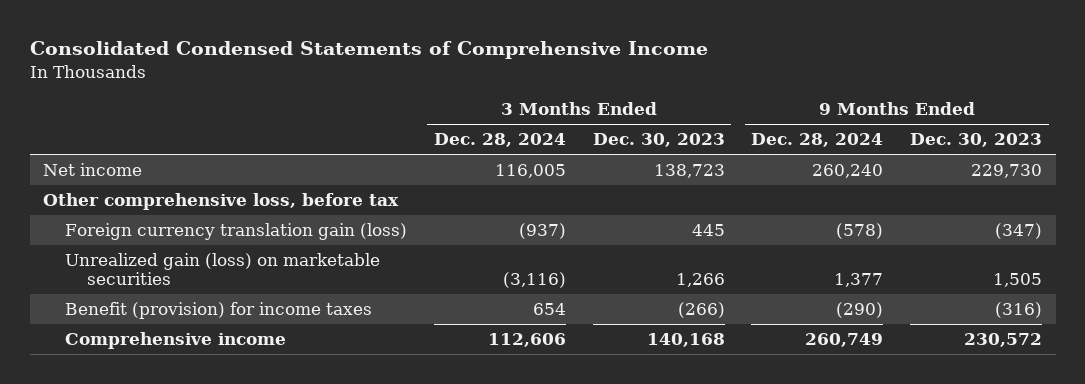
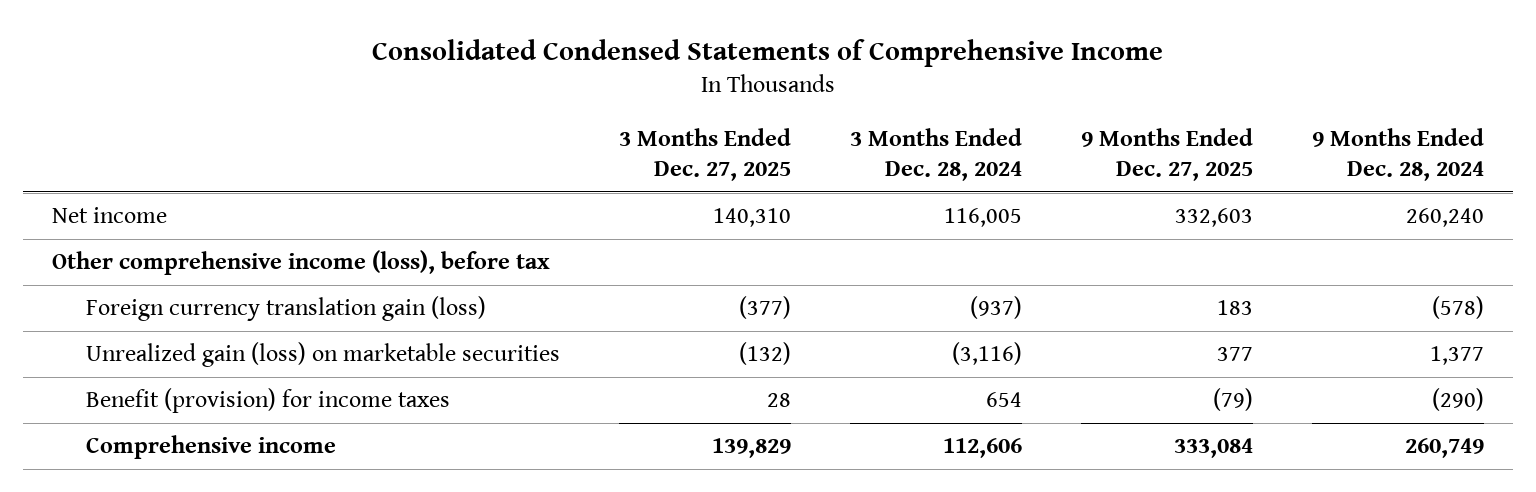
[592,133,725,148] Dec. 30, 2023 -> none
[910,133,1043,148] Dec. 30, 2023 -> none
none -> [618,128,791,181] 3 Months Ended Dec. 27, 2025
none -> [1080,128,1253,181] 9 Months Ended Dec. 27, 2025
[43,193,400,211] Other comprehensive loss, before tax -> [52,250,551,276] Other comprehensive income (loss), before tax

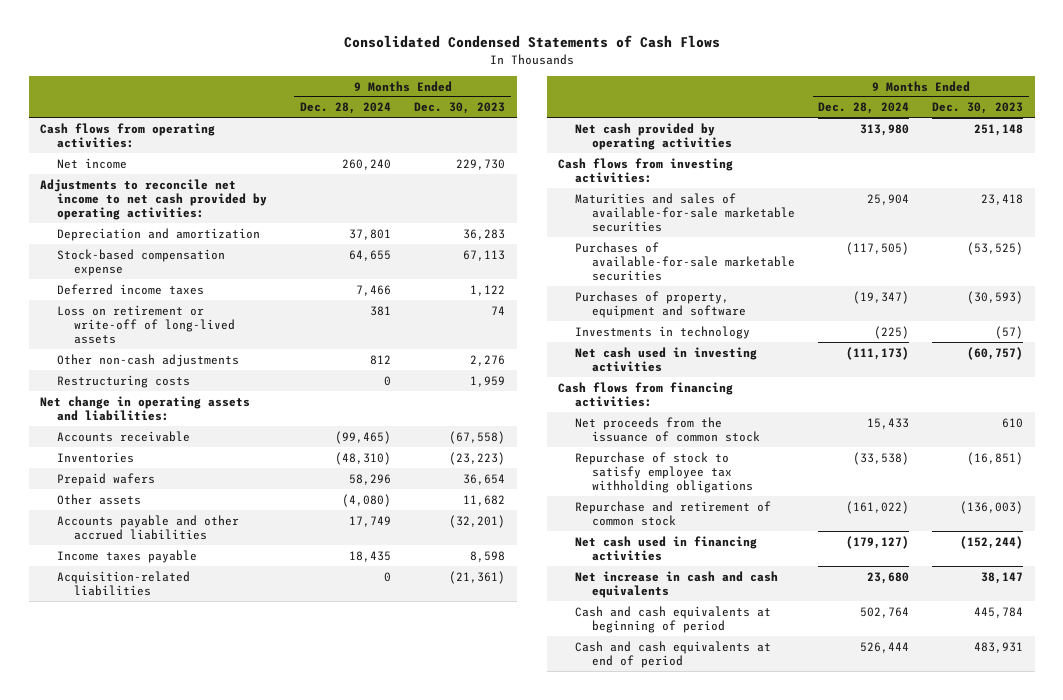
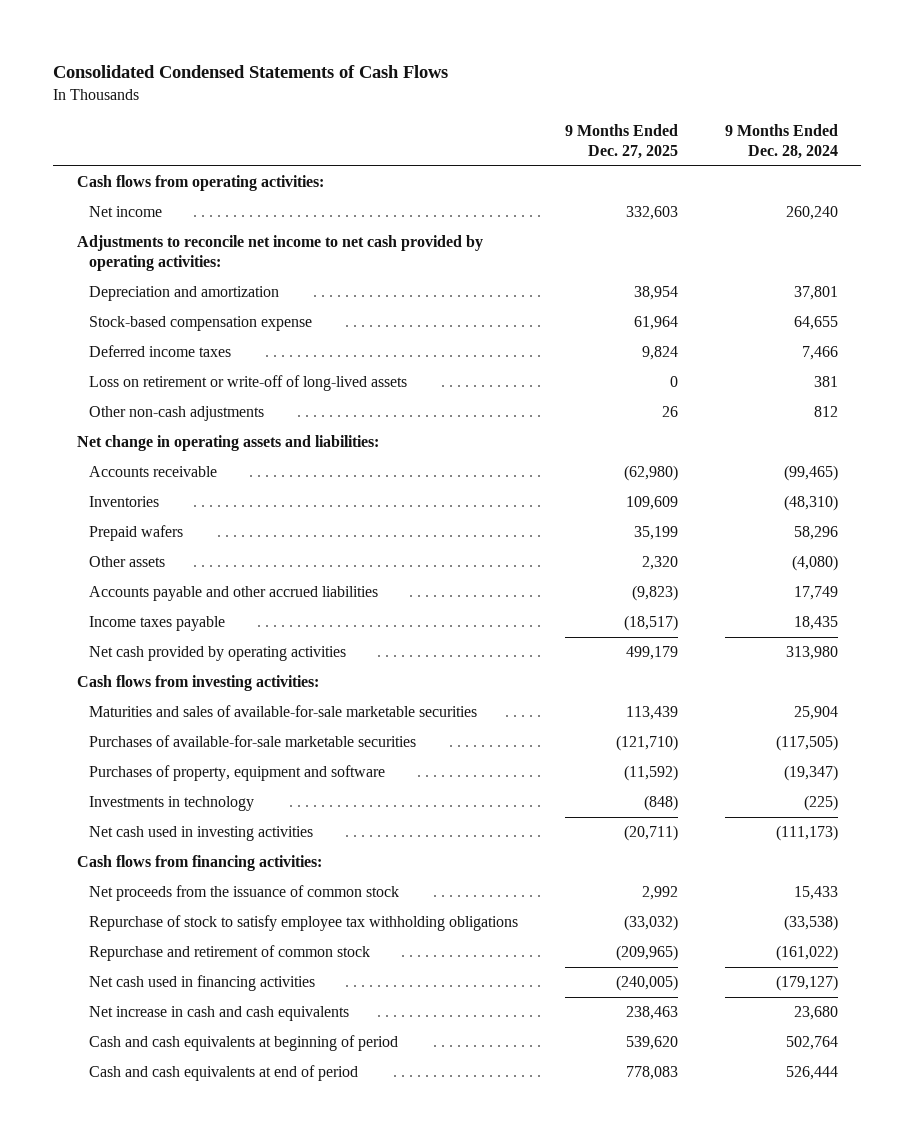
[414,102,506,115] Dec. 30, 2023 -> none
none -> [564,124,678,160] 9 Months Ended Dec. 27, 2025
[57,374,191,388] Restructuring costs -> none
[57,570,191,596] Acquisition-related liabilities -> none

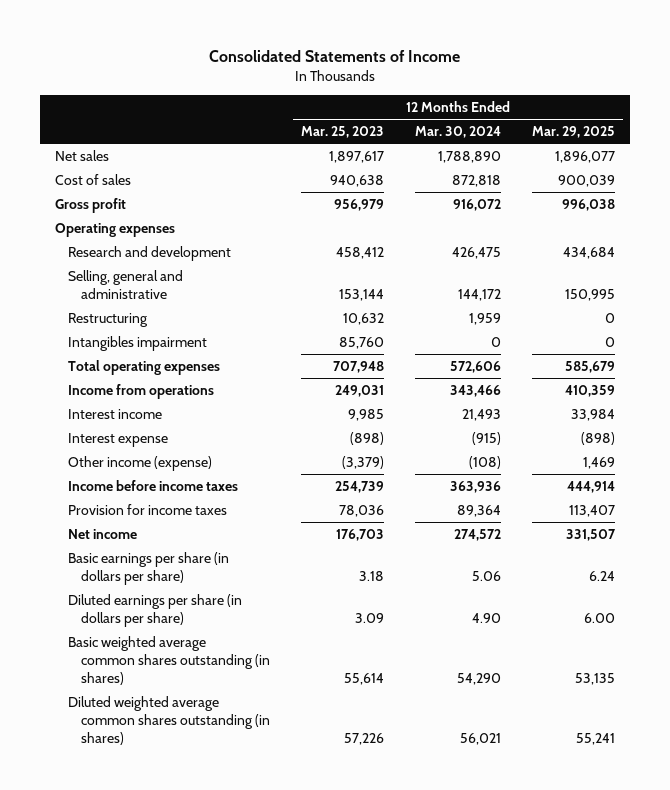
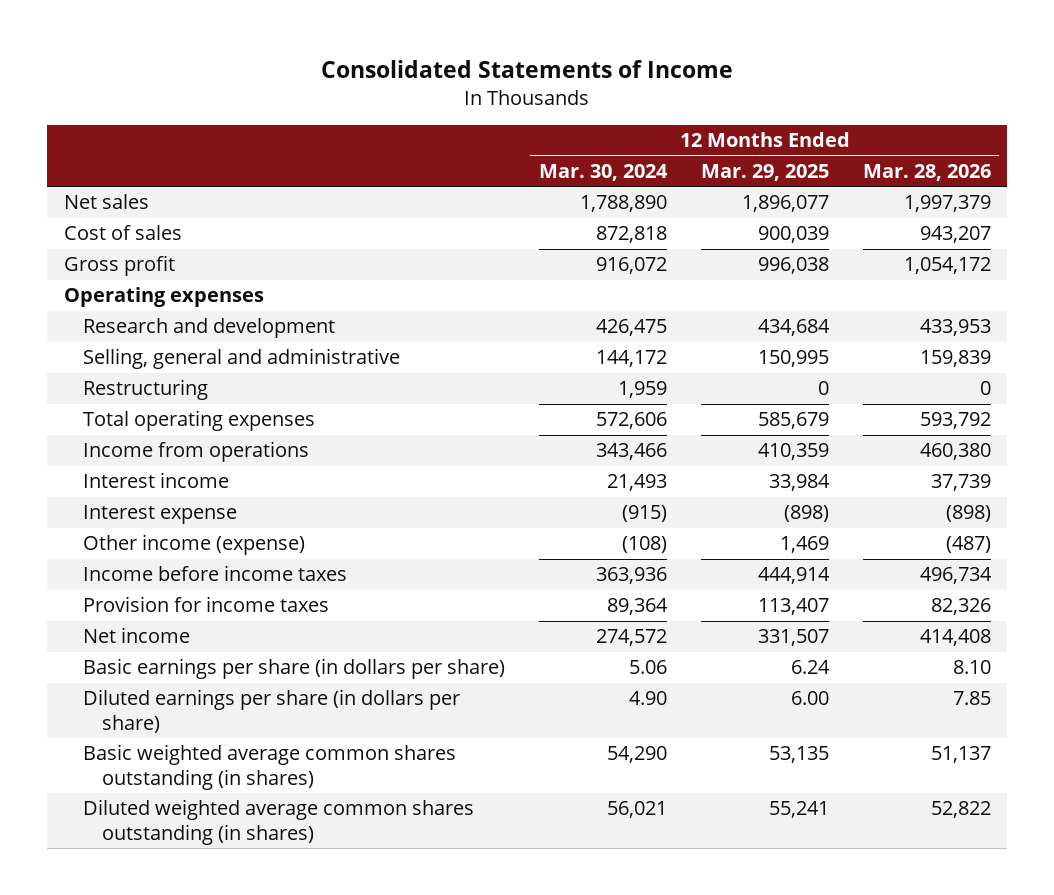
[301,126,385,139] Mar. 25, 2023 -> none
none -> [862,163,991,181] Mar. 28, 2026
[68,336,208,352] Intangibles impairment -> none

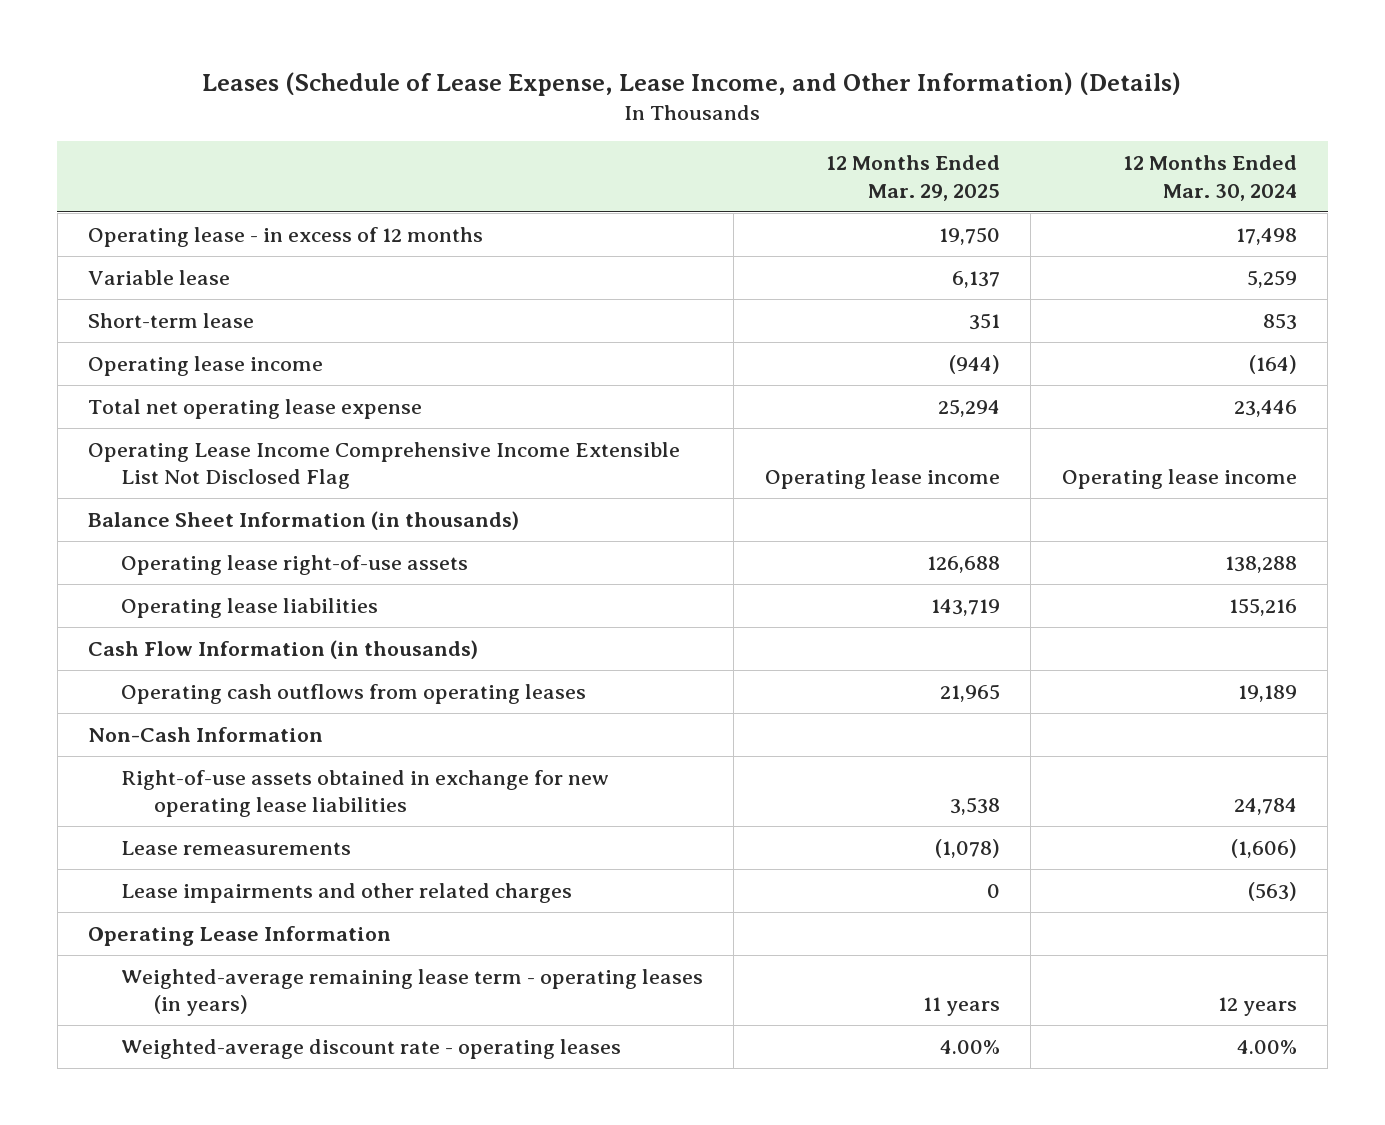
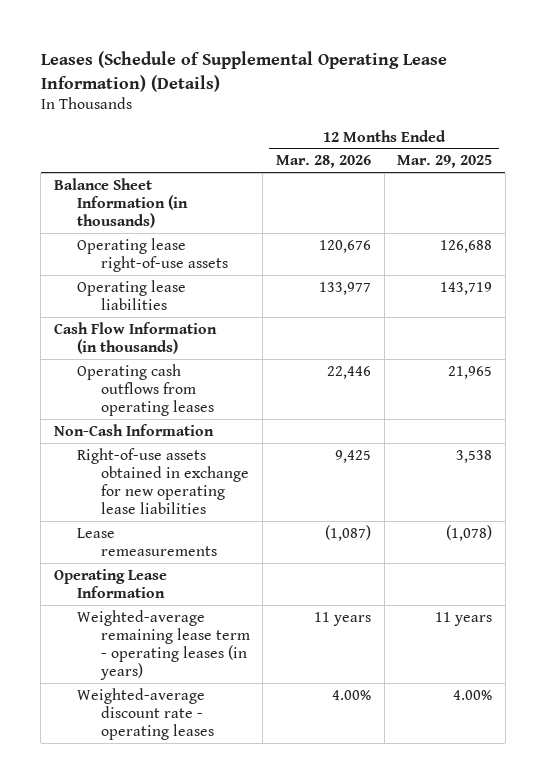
[202,71,1182,96] Leases (Schedule of Lease Expense, Lease Income, and Other Information) (Details) -> [40,50,447,92] Leases (Schedule of Supplemental Operating Lease Information) (Details)
[1122,155,1297,201] 12 Months Ended Mar. 30, 2024 -> none
none -> [276,155,372,169] Mar. 28, 2026
[88,226,484,247] Operating lease - in excess of 12 months -> none
[88,269,231,285] Variable lease -> none
[88,312,255,328] Short-term lease -> none
[88,355,324,376] Operating lease income -> none
[88,398,423,419] Total net operating lease expense -> none
[88,441,681,490] Operating Lease Income Comprehensive Income Extensible List Not Disclosed Flag -> none
[120,882,572,903] Lease impairments and other related charges -> none

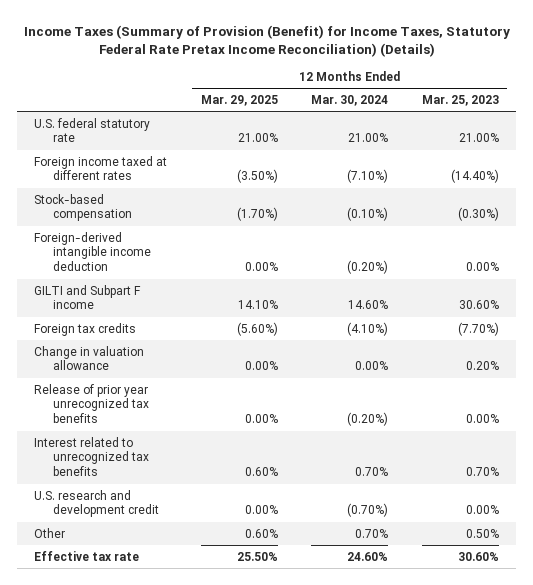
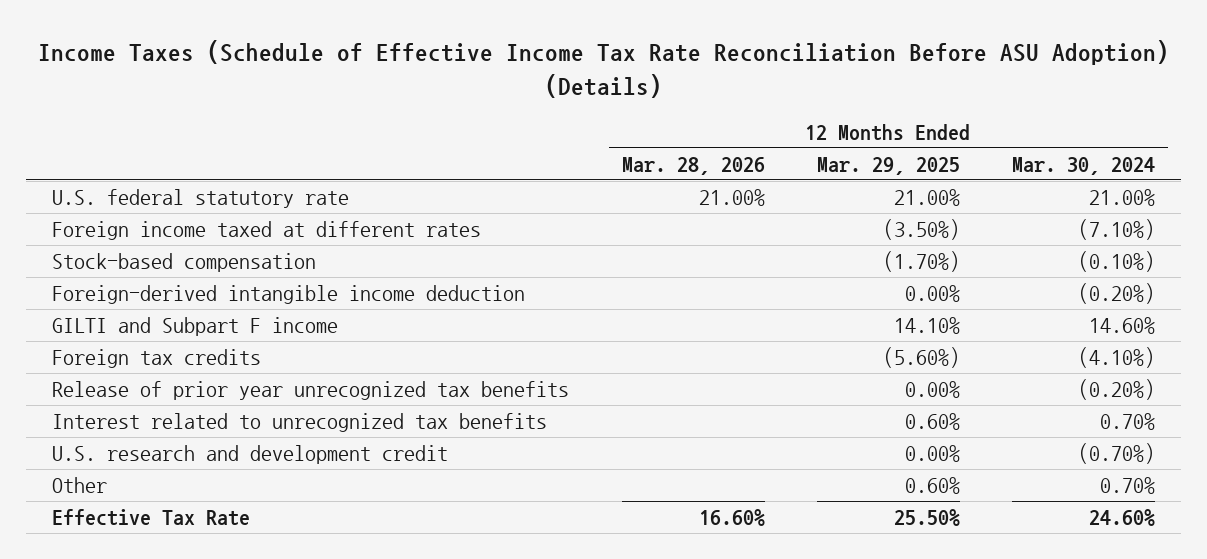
[23,24,510,57] Income Taxes (Summary of Provision (Benefit) for Income Taxes, Statutory Federal Rate Pretax Income Reconciliation) (Details) -> [37,40,1169,99] Income Taxes (Schedule of Effective Income Tax Rate Reconciliation Before ASU Adoption) (Details)
[421,95,499,107] Mar. 25, 2023 -> none
none -> [621,156,765,175] Mar. 28, 2026
[34,345,145,371] Change in valuation allowance -> none
[34,550,140,561] Effective tax rate -> [52,508,251,526] Effective Tax Rate

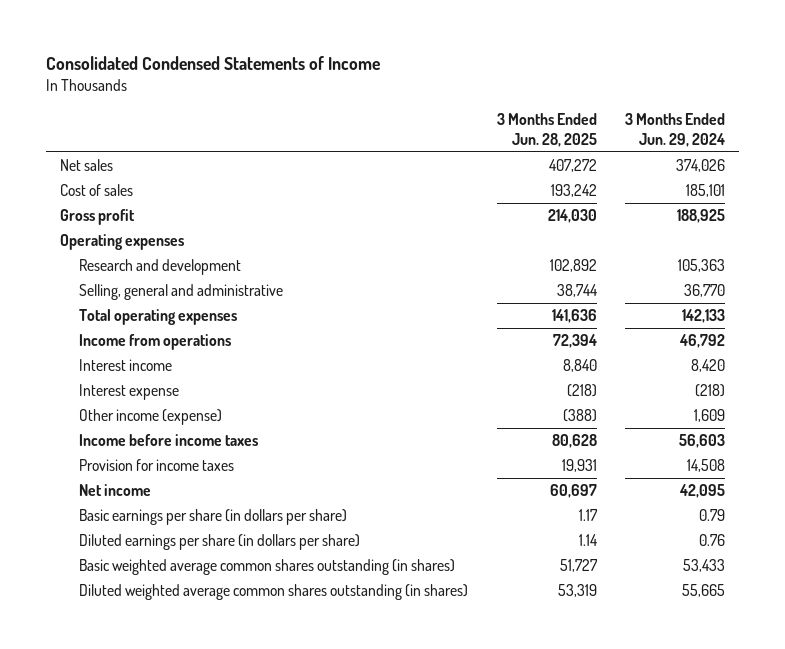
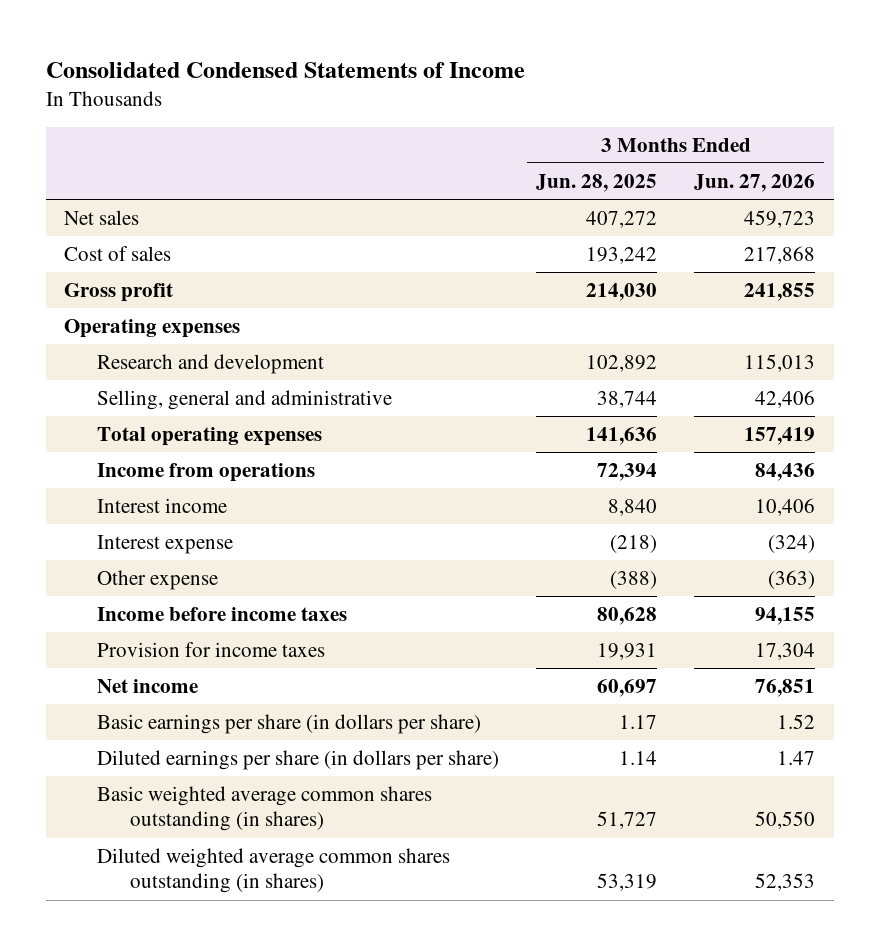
[624,112,725,147] 3 Months Ended Jun. 29, 2024 -> none
none -> [694,173,816,192] Jun. 27, 2026
[79,409,223,426] Other income (expense) -> [97,569,219,590] Other expense

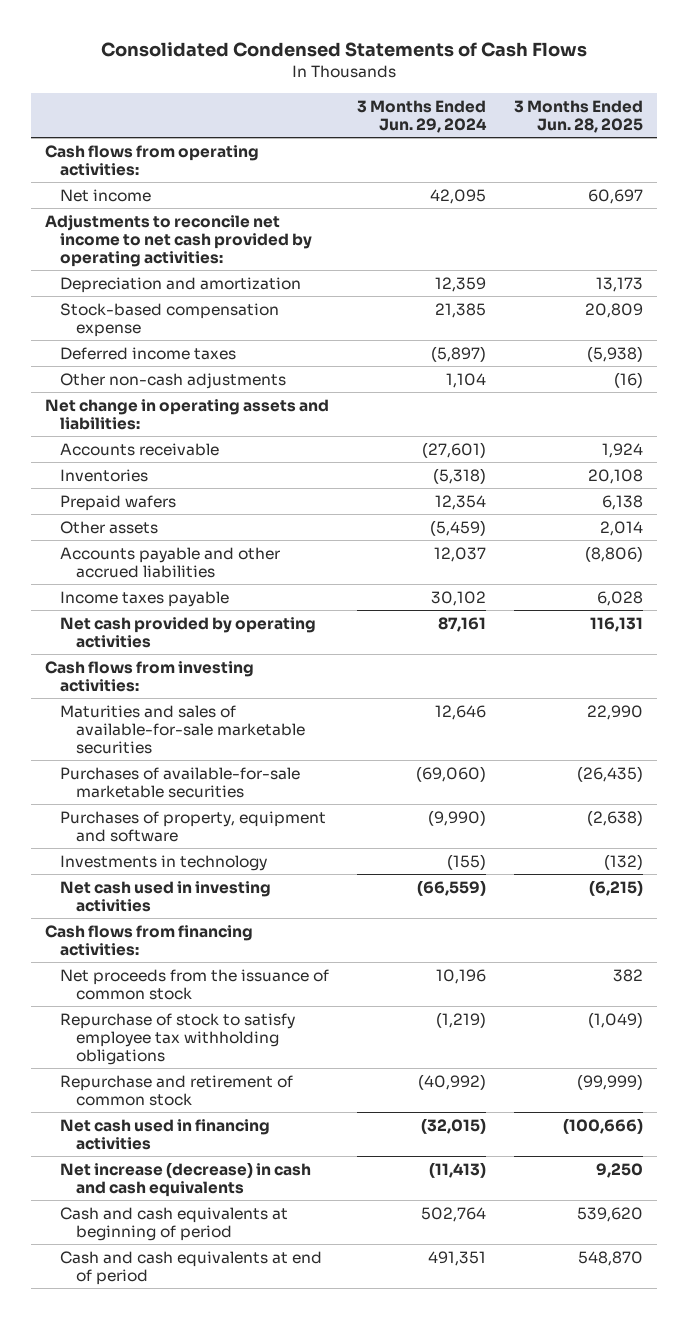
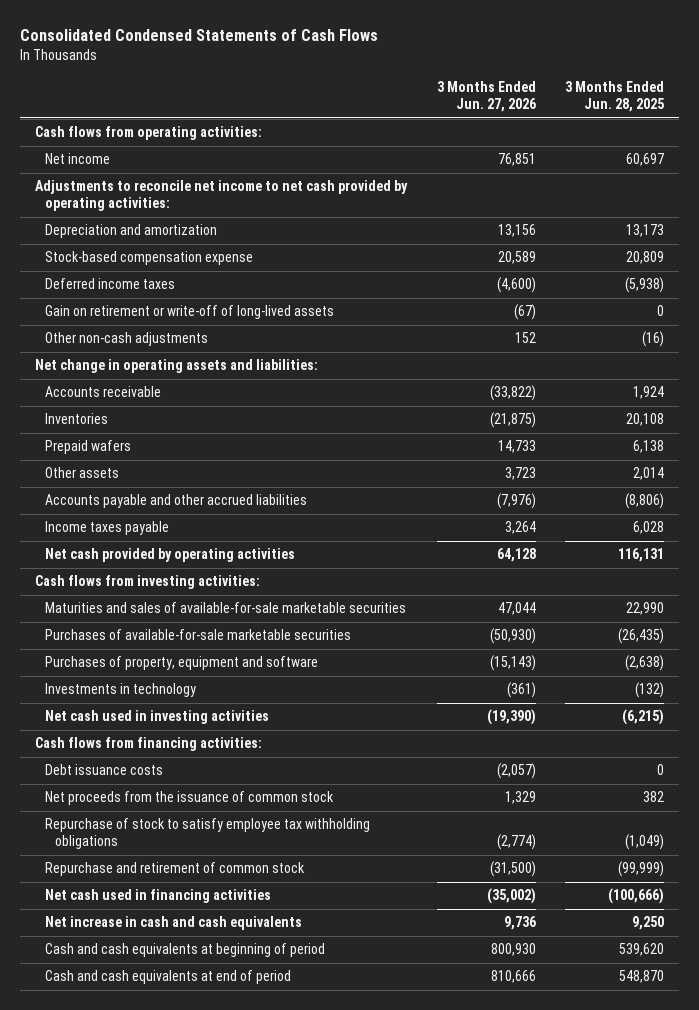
[357,99,488,133] 3 Months Ended Jun. 29, 2024 -> none
none -> [436,81,536,113] 3 Months Ended Jun. 27, 2026
none -> [44,305,334,320] Gain on retirement or write-off of long-lived assets
none -> [44,764,163,776] Debt issuance costs
[60,1161,312,1197] Net increase (decrease) in cash and cash equivalents -> [44,916,302,931] Net increase in cash and cash equivalents

